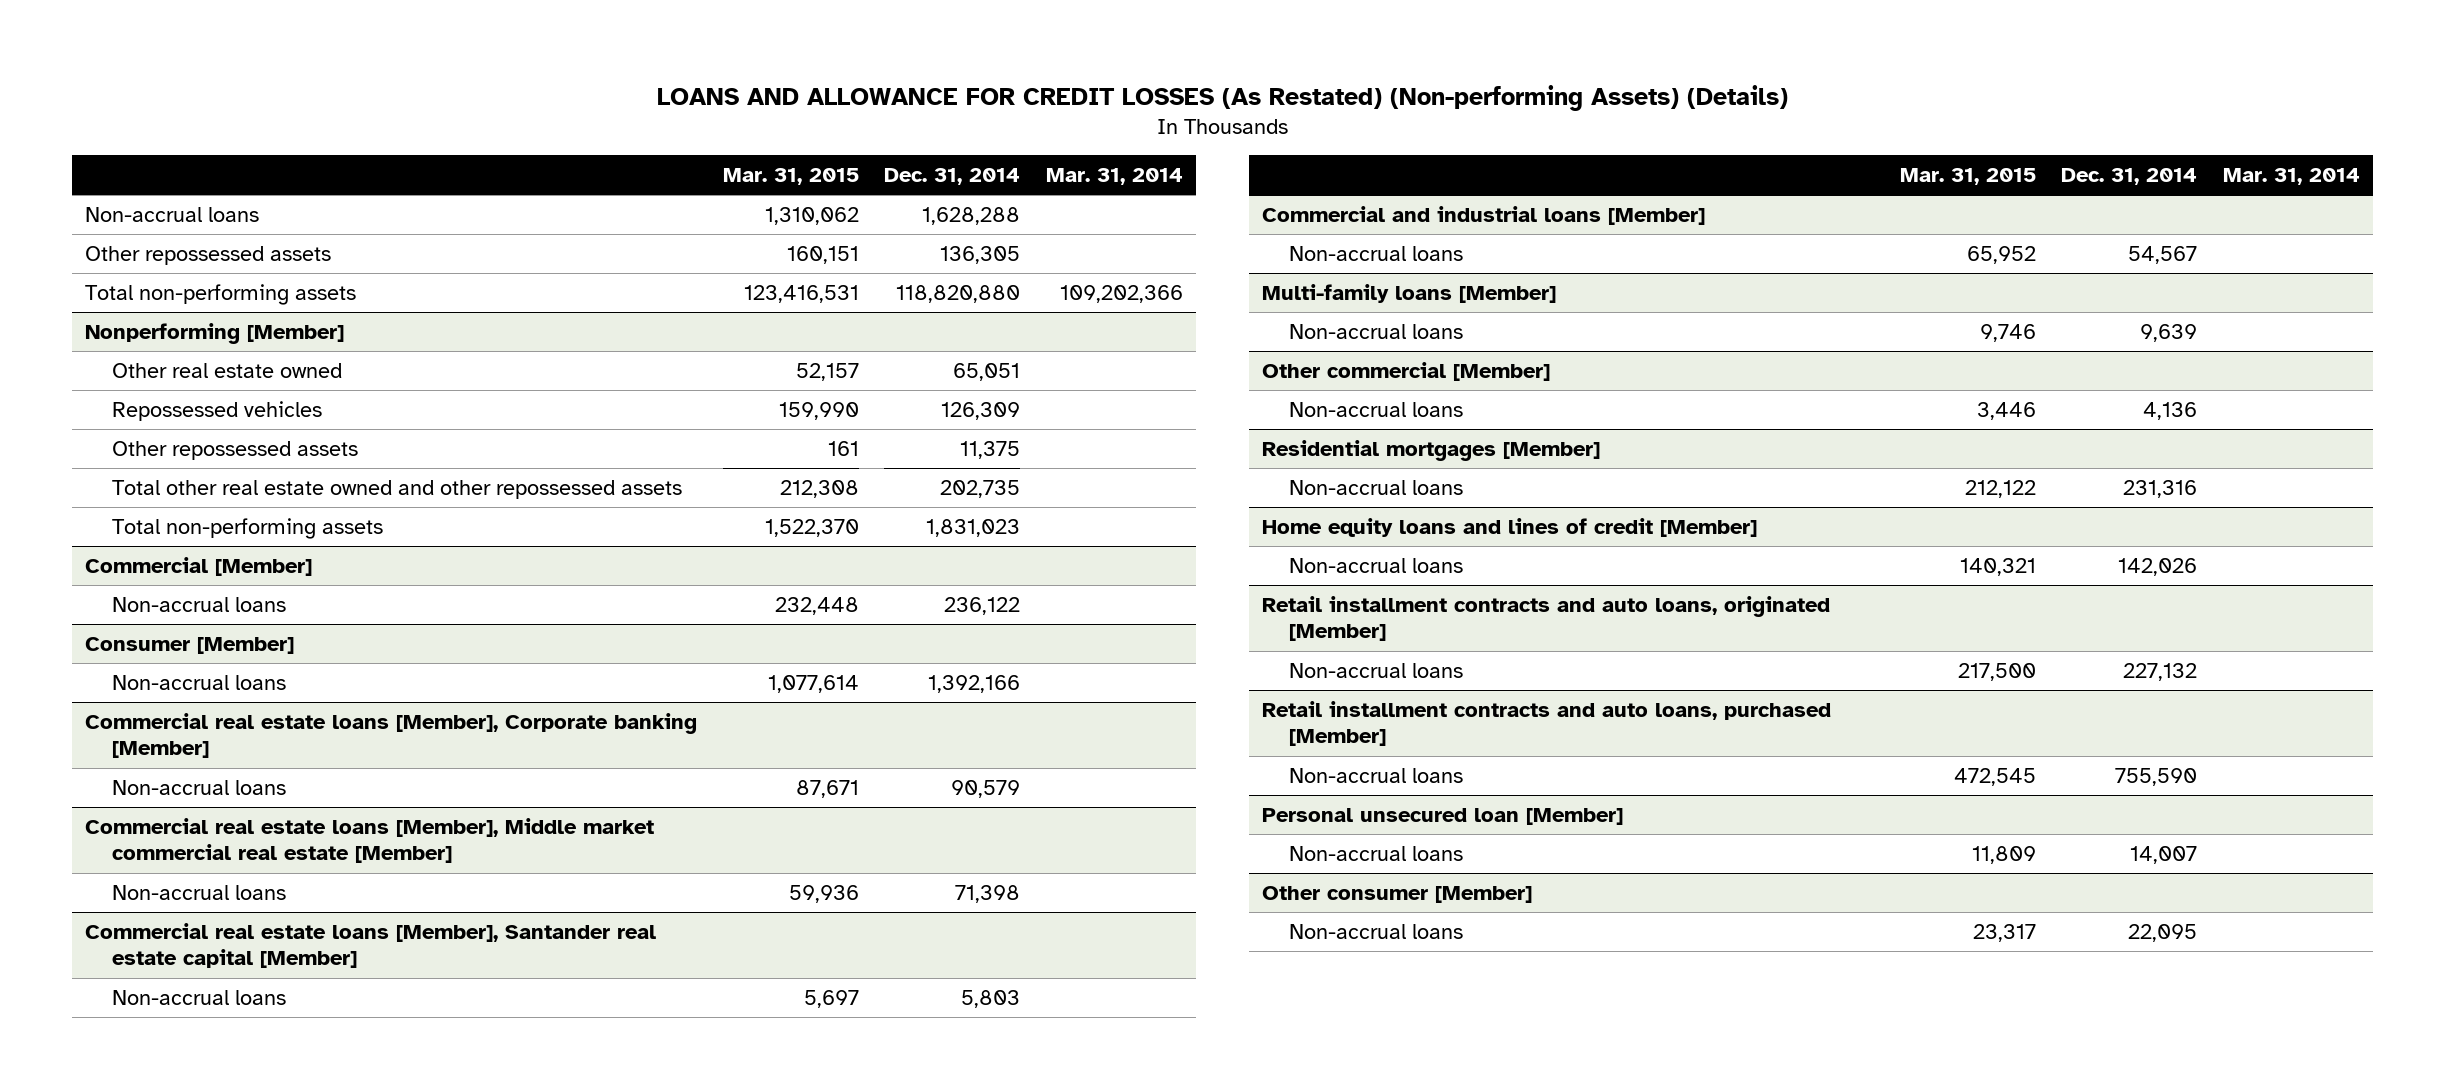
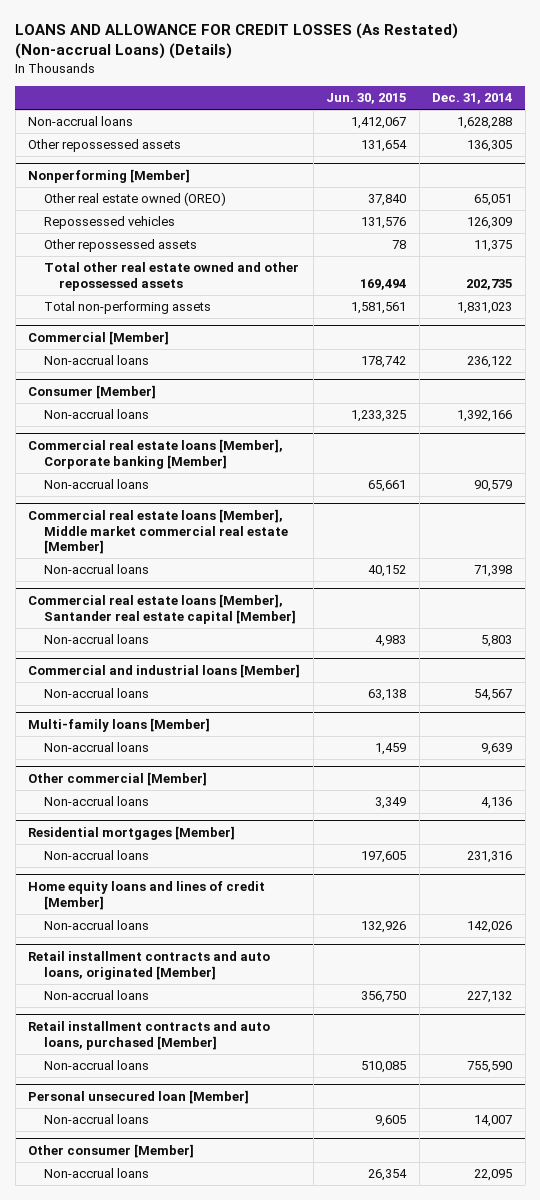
[656,85,1788,112] LOANS AND ALLOWANCE FOR CREDIT LOSSES (As Restated) (Non-performing Assets) (Details) -> [15,23,459,60] LOANS AND ALLOWANCE FOR CREDIT LOSSES (As Restated) (Non-accrual Loans) (Details)
[722,167,859,185] Mar. 31, 2015 -> none
[1046,167,1184,185] Mar. 31, 2014 -> none
none -> [326,93,407,105] Jun. 30, 2015
[84,283,356,305] Total non-performing assets -> none
[111,362,342,378] Other real estate owned -> [43,192,226,207] Other real estate owned (OREO)

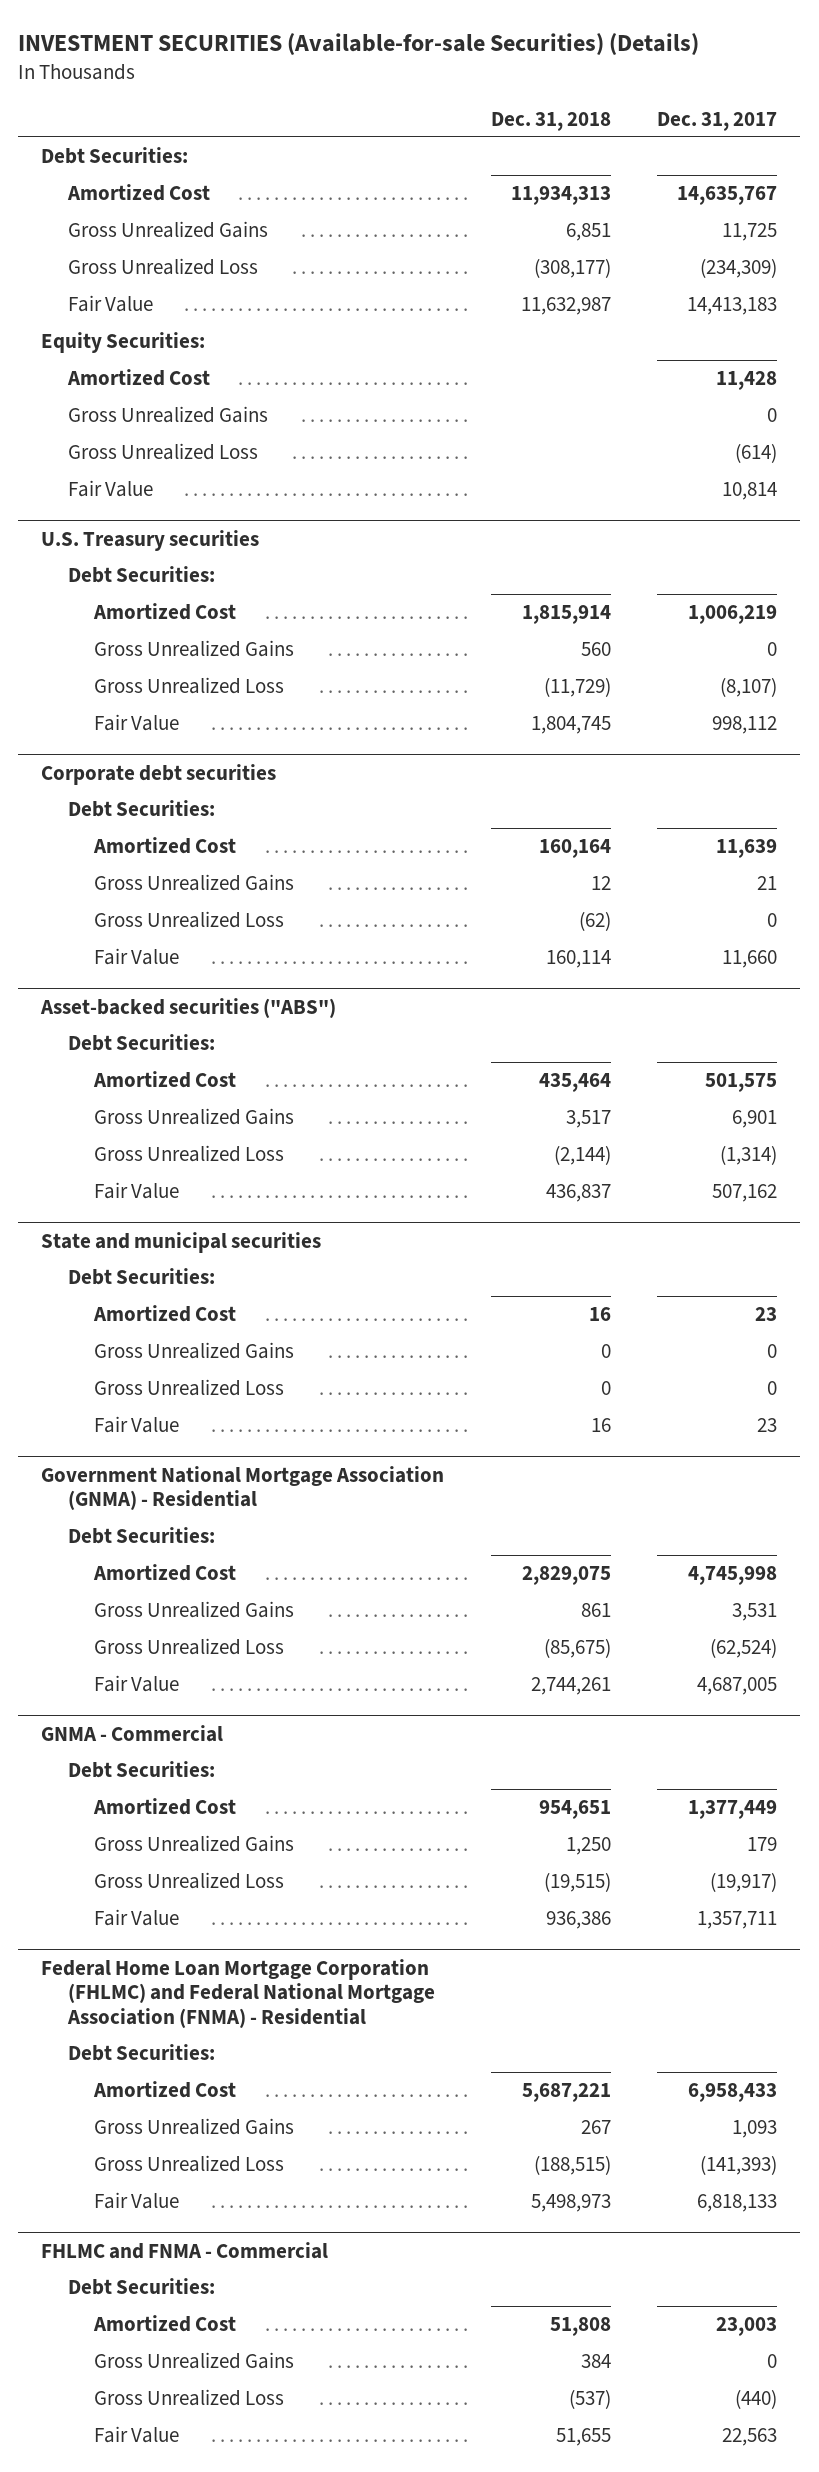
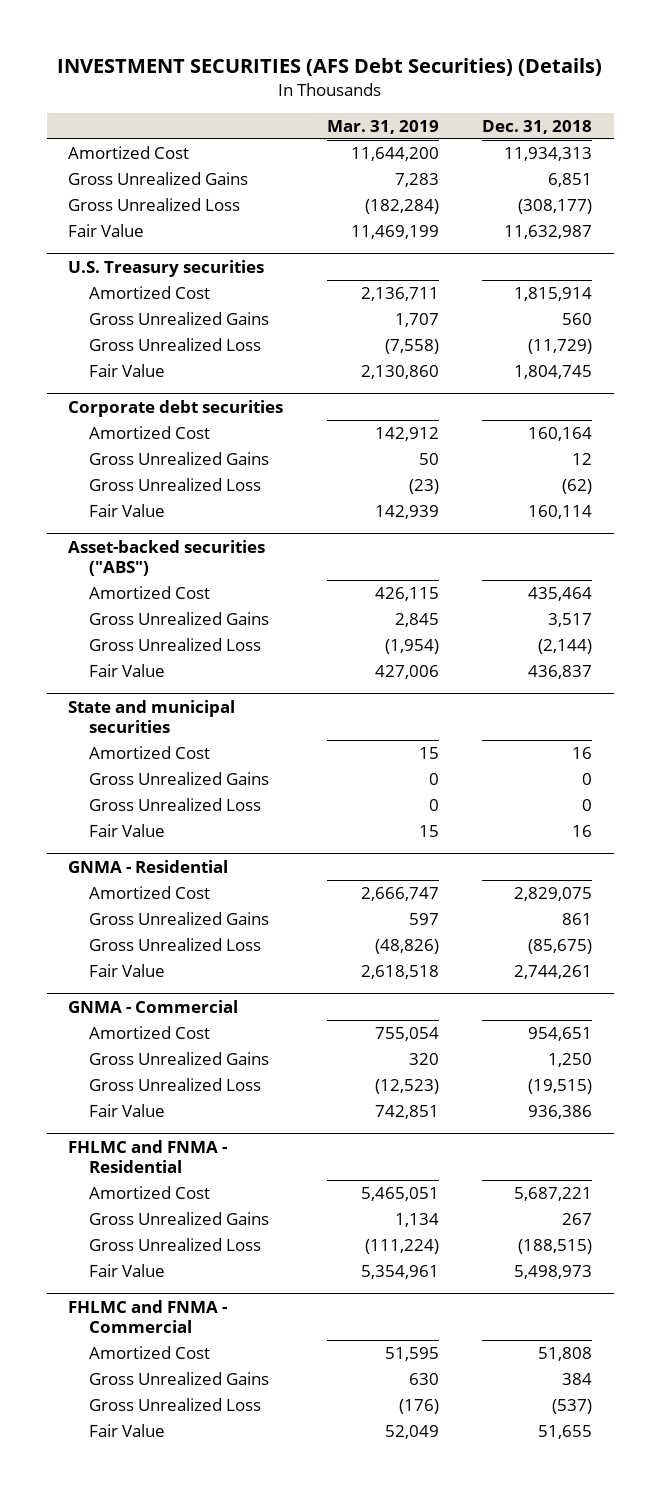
[18,32,700,55] INVESTMENT SECURITIES (Available-for-sale Securities) (Details) -> [57,57,603,76] INVESTMENT SECURITIES (AFS Debt Securities) (Details)
[657,111,778,131] Dec. 31, 2017 -> none
none -> [326,119,439,134] Mar. 31, 2019
[41,147,189,165] Debt Securities: -> none
[41,332,206,354] Equity Securities: -> none
[66,369,210,387] Amortized Cost -> none
[67,406,268,424] Gross Unrealized Gains -> none
[67,443,258,461] Gross Unrealized Loss -> none
[67,480,153,498] Fair Value -> none
[67,566,215,584] Debt Securities: -> none
[67,800,215,818] Debt Securities: -> none
[67,1034,215,1052] Debt Securities: -> none
[67,1268,215,1286] Debt Securities: -> none
[67,1527,215,1545] Debt Securities: -> none
[41,1465,445,1511] Government National Mortgage Association (GNMA) - Residential -> [68,859,229,873] GNMA - Residential
[67,1761,215,1779] Debt Securities: -> none
[67,2044,215,2062] Debt Securities: -> none
[41,1958,435,2029] Federal Home Loan Mortgage Corporation (FHLMC) and Federal National Mortgage Association (FNMA) - Residential -> [68,1139,228,1173] FHLMC and FNMA - Residential
[67,2278,215,2296] Debt Securities: -> none

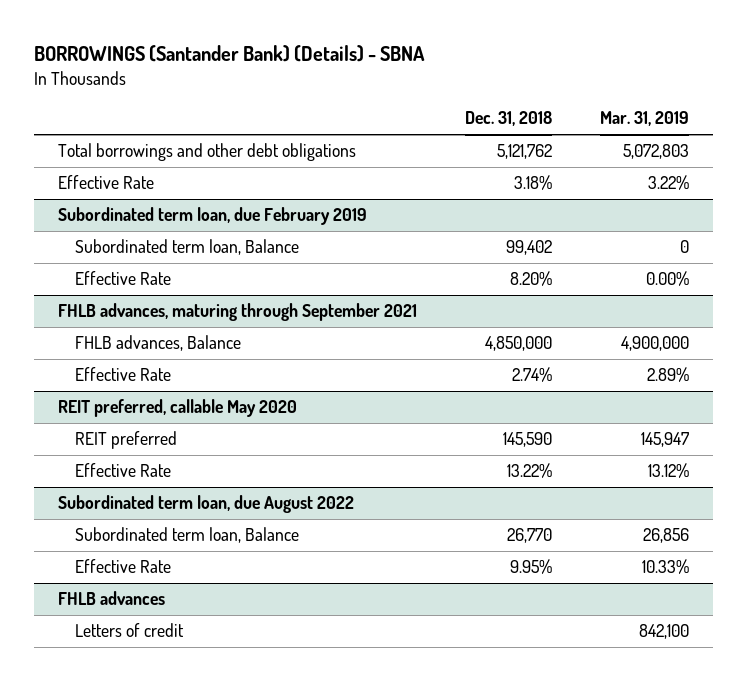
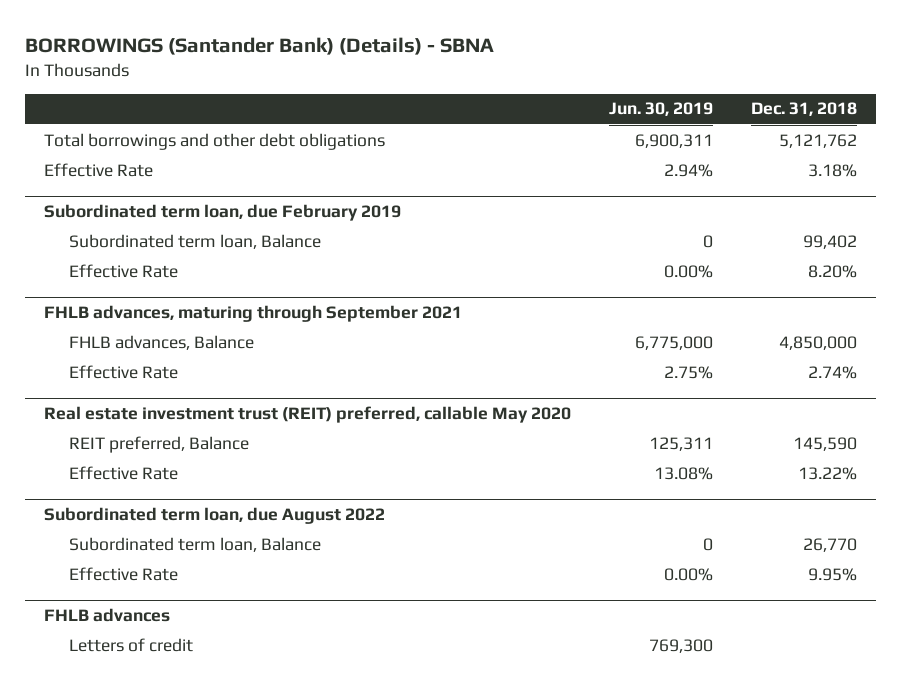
[600,111,690,127] Mar. 31, 2019 -> none
none -> [609,102,714,117] Jun. 30, 2019
[58,399,298,418] REIT preferred, callable May 2020 -> [43,405,571,423] Real estate investment trust (REIT) preferred, callable May 2020
[74,431,177,450] REIT preferred -> [69,435,250,453] REIT preferred, Balance

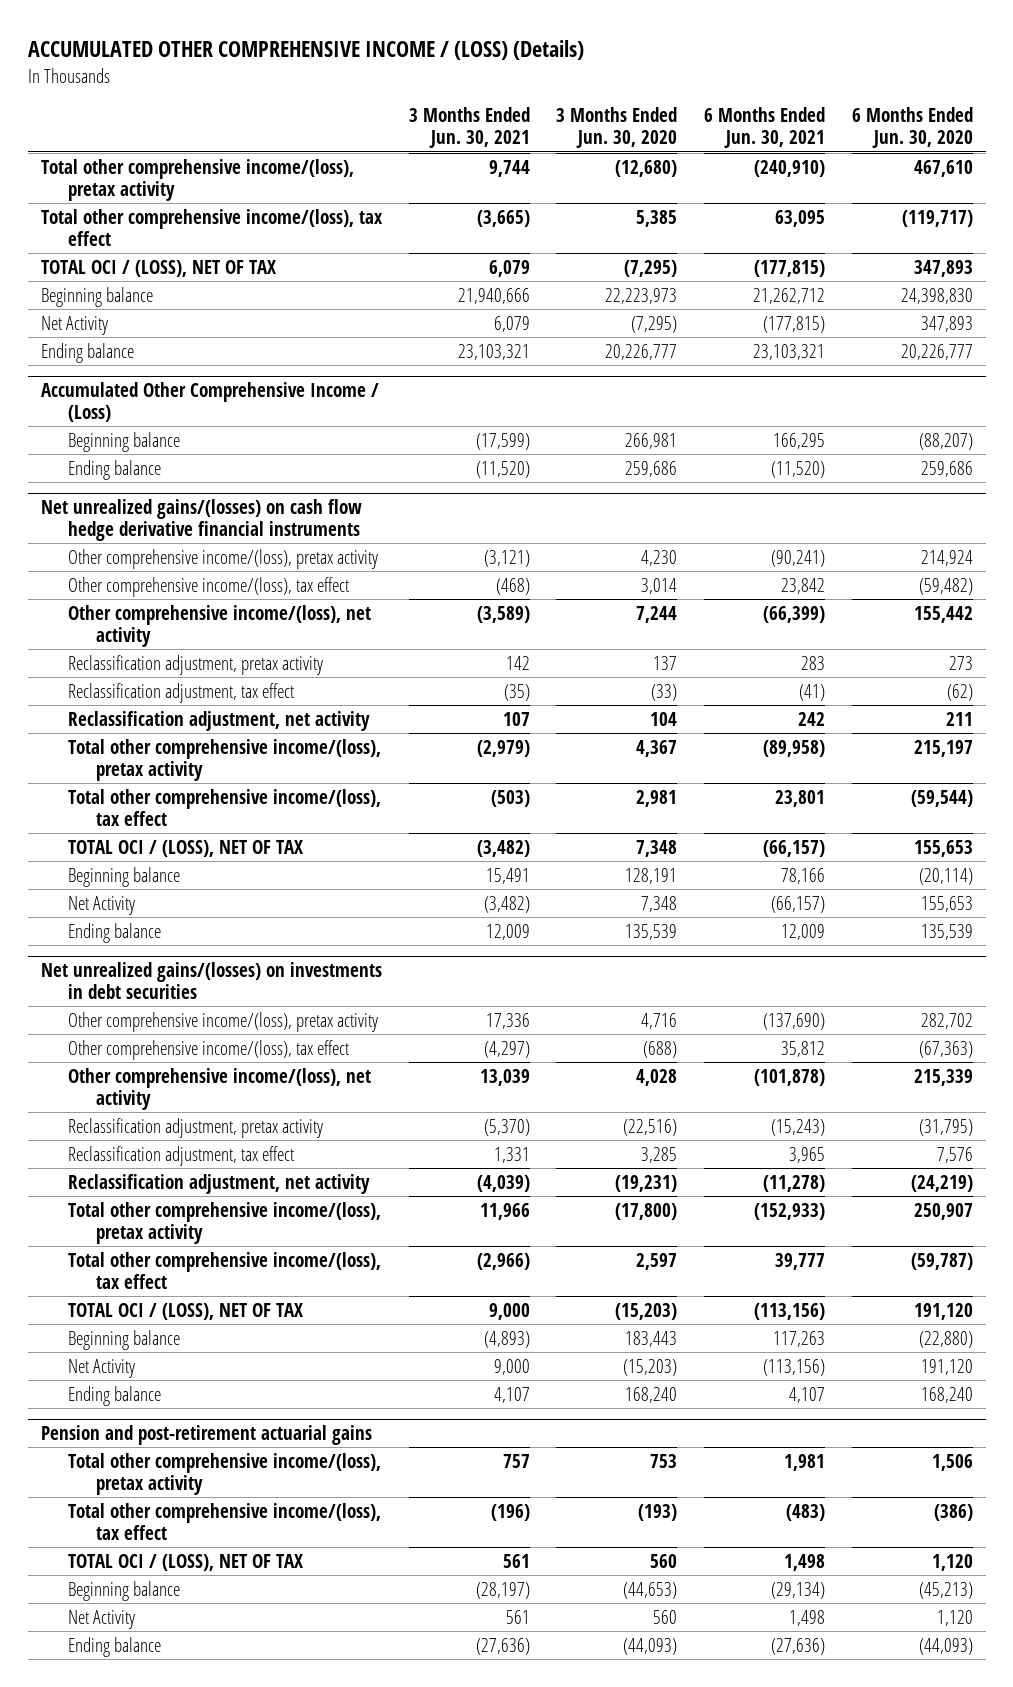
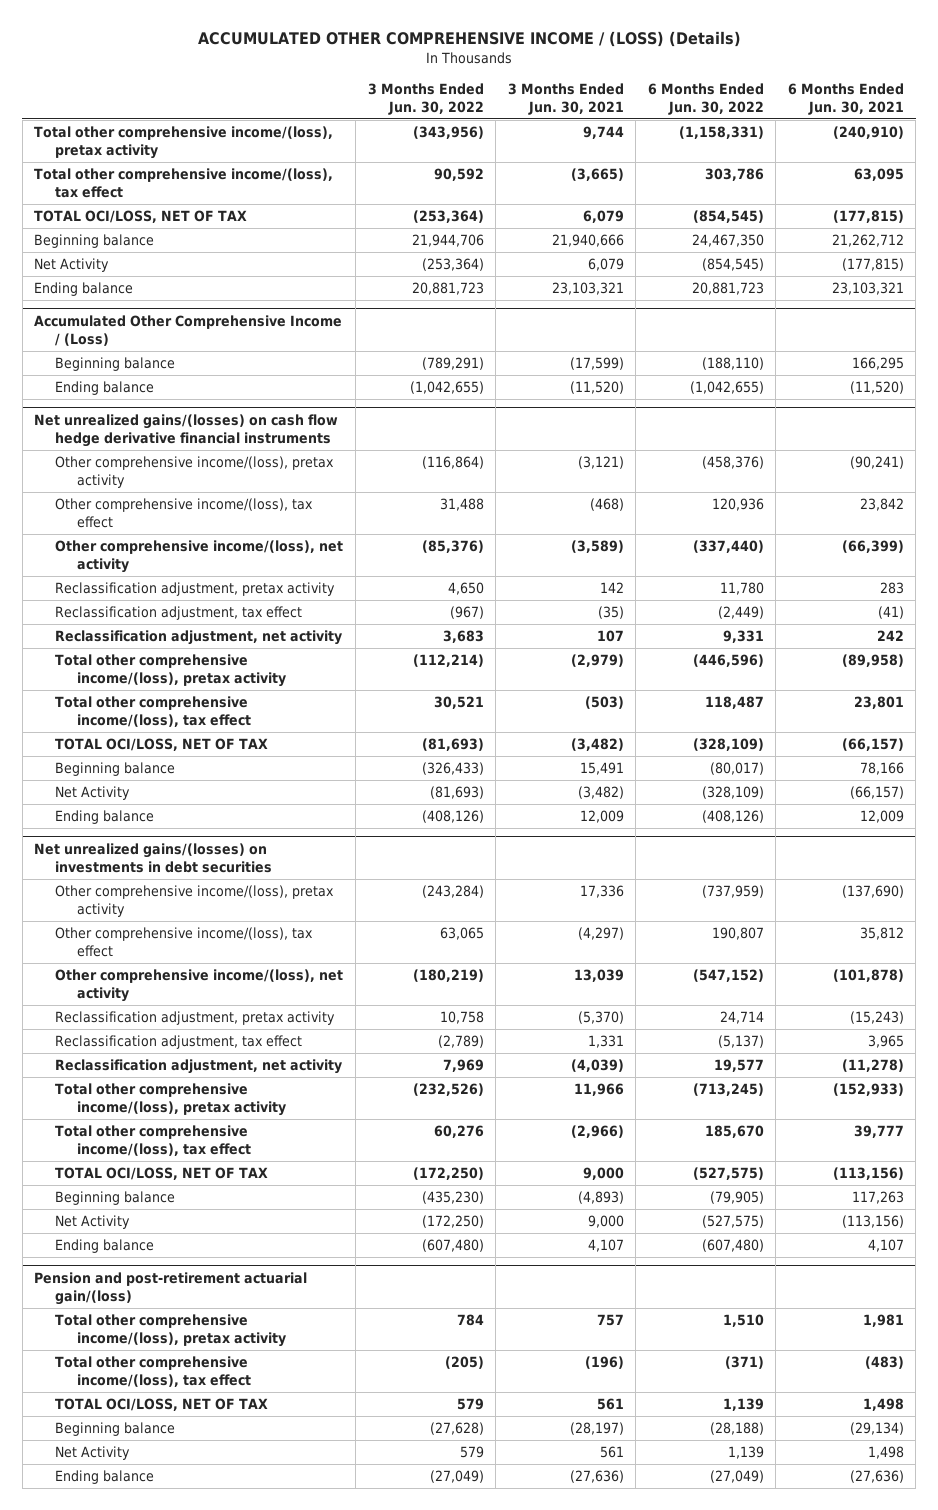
[556,107,678,149] 3 Months Ended Jun. 30, 2020 -> none
[851,107,973,149] 6 Months Ended Jun. 30, 2020 -> none
none -> [367,82,484,115] 3 Months Ended Jun. 30, 2022
none -> [647,82,764,115] 6 Months Ended Jun. 30, 2022
[40,259,276,277] TOTAL OCI / (LOSS), NET OF TAX -> [34,210,248,224] TOTAL OCI/LOSS, NET OF TAX
[68,839,304,857] TOTAL OCI / (LOSS), NET OF TAX -> [55,738,269,752] TOTAL OCI/LOSS, NET OF TAX
[68,1302,304,1320] TOTAL OCI / (LOSS), NET OF TAX -> [55,1167,269,1181] TOTAL OCI/LOSS, NET OF TAX
[40,1424,372,1445] Pension and post-retirement actuarial gains -> [34,1272,308,1305] Pension and post-retirement actuarial gain/(loss)
[68,1553,304,1571] TOTAL OCI / (LOSS), NET OF TAX -> [55,1398,269,1412] TOTAL OCI/LOSS, NET OF TAX

